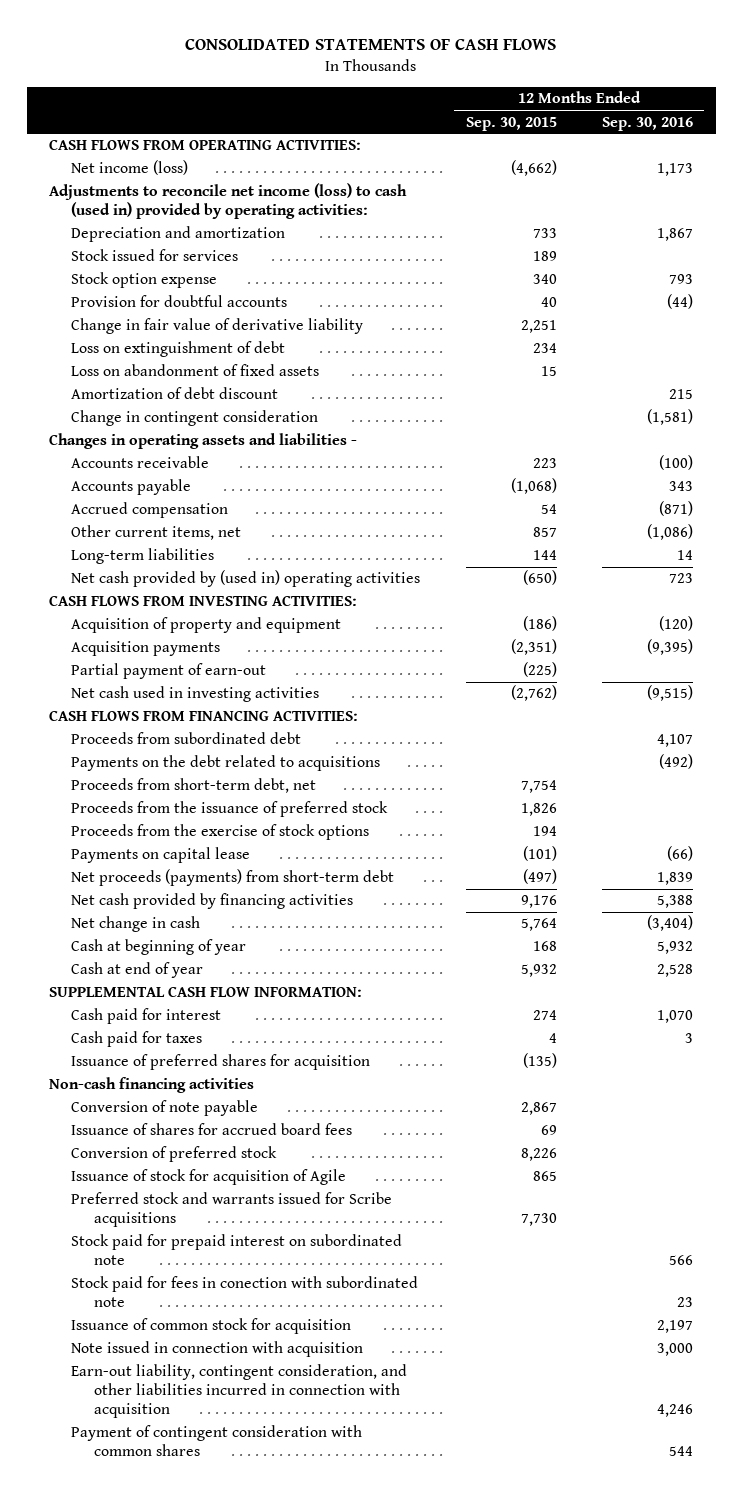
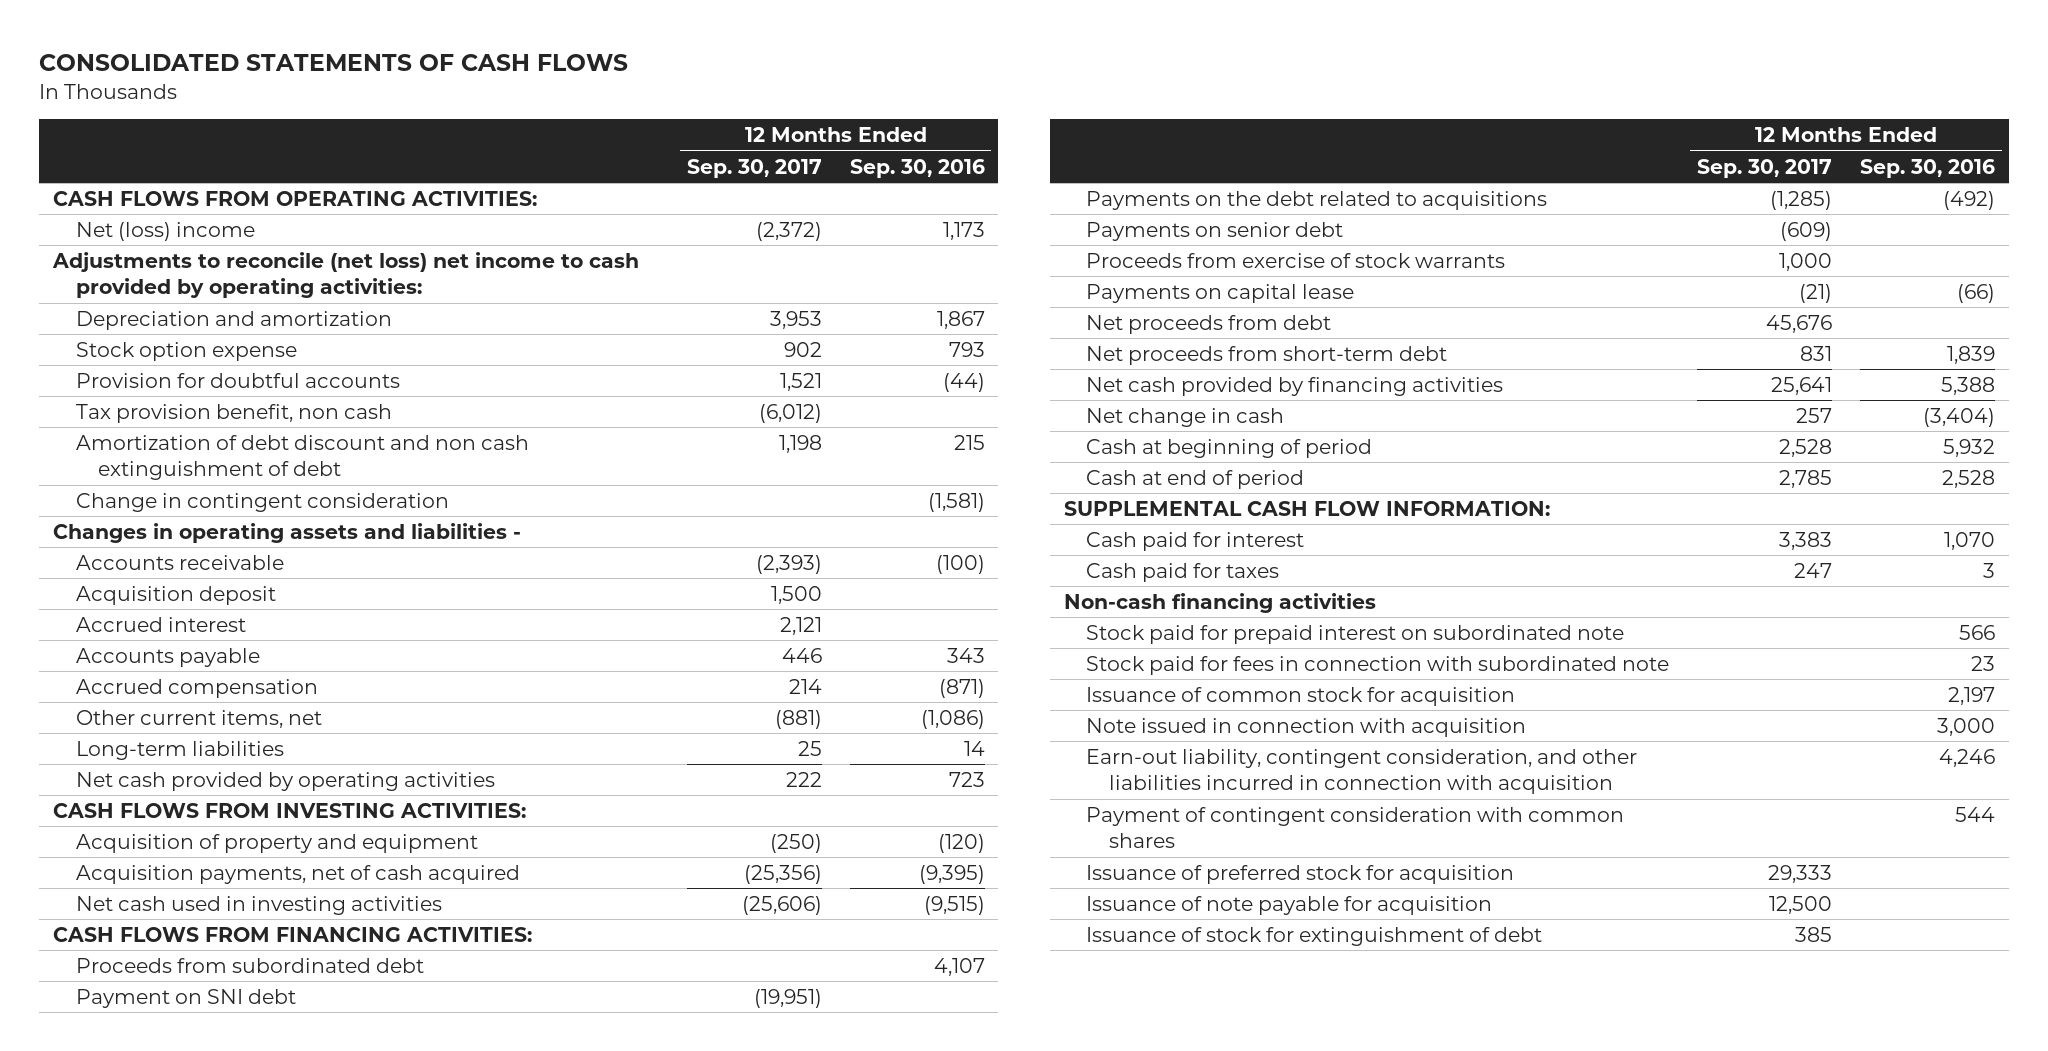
[465,116,557,131] Sep. 30, 2015 -> none
none -> [686,158,822,178] Sep. 30, 2017
[71,160,189,176] Net income (loss) -> [75,221,255,241] Net (loss) income
[49,183,408,220] Adjustments to reconcile net income (loss) to cash (used in) provided by operating activities: -> [52,251,640,299] Adjustments to reconcile (net loss) net income to cash provided by operating activities:
[71,249,239,262] Stock issued for services -> none
[71,318,364,335] Change in fair value of derivative liability -> none
[71,341,286,358] Loss on extinguishment of debt -> none
[71,364,320,377] Loss on abandonment of fixed assets -> none
none -> [75,403,392,423] Tax provision benefit, non cash
[71,387,279,400] Amortization of debt discount -> [75,434,529,481] Amortization of debt discount and non cash extinguishment of debt
none -> [75,585,276,605] Acquisition deposit
none -> [75,616,246,632] Accrued interest
[71,570,421,588] Net cash provided by (used in) operating activities -> [75,771,495,791] Net cash provided by operating activities
[71,663,267,680] Partial payment of earn-out -> none
[71,641,221,657] Acquisition payments -> [75,864,520,884] Acquisition payments, net of cash acquired
none -> [75,988,296,1008] Payment on SNI debt
[71,778,317,794] Proceeds from short-term debt, net -> none
[71,801,389,818] Proceeds from the issuance of preferred stock -> none
none -> [1086,221,1344,241] Payments on senior debt
[71,824,370,841] Proceeds from the exercise of stock options -> [1086,252,1506,268] Proceeds from exercise of stock warrants
none -> [1086,314,1332,334] Net proceeds from debt
[71,869,395,887] Net proceeds (payments) from short-term debt -> [1086,345,1448,365] Net proceeds from short-term debt
[71,939,247,956] Cash at beginning of year -> [1086,438,1373,458] Cash at beginning of period
[71,962,204,979] Cash at end of year -> [1086,469,1305,489] Cash at end of period
[71,1054,371,1071] Issuance of preferred shares for acquisition -> none
[71,1100,259,1117] Conversion of note payable -> none
[71,1123,353,1136] Issuance of shares for accrued board fees -> none
[71,1146,278,1163] Conversion of preferred stock -> none
[71,1169,347,1186] Issuance of stock for acquisition of Agile -> none
[71,1192,393,1228] Preferred stock and warrants issued for Scribe acquisitions -> none
[71,1276,419,1308] Stock paid for fees in conection with subordinated note -> [1086,655,1670,675] Stock paid for fees in connection with subordinated note
none -> [1086,864,1515,884] Issuance of preferred stock for acquisition
none -> [1086,895,1493,915] Issuance of note payable for acquisition
none -> [1086,926,1543,946] Issuance of stock for extinguishment of debt

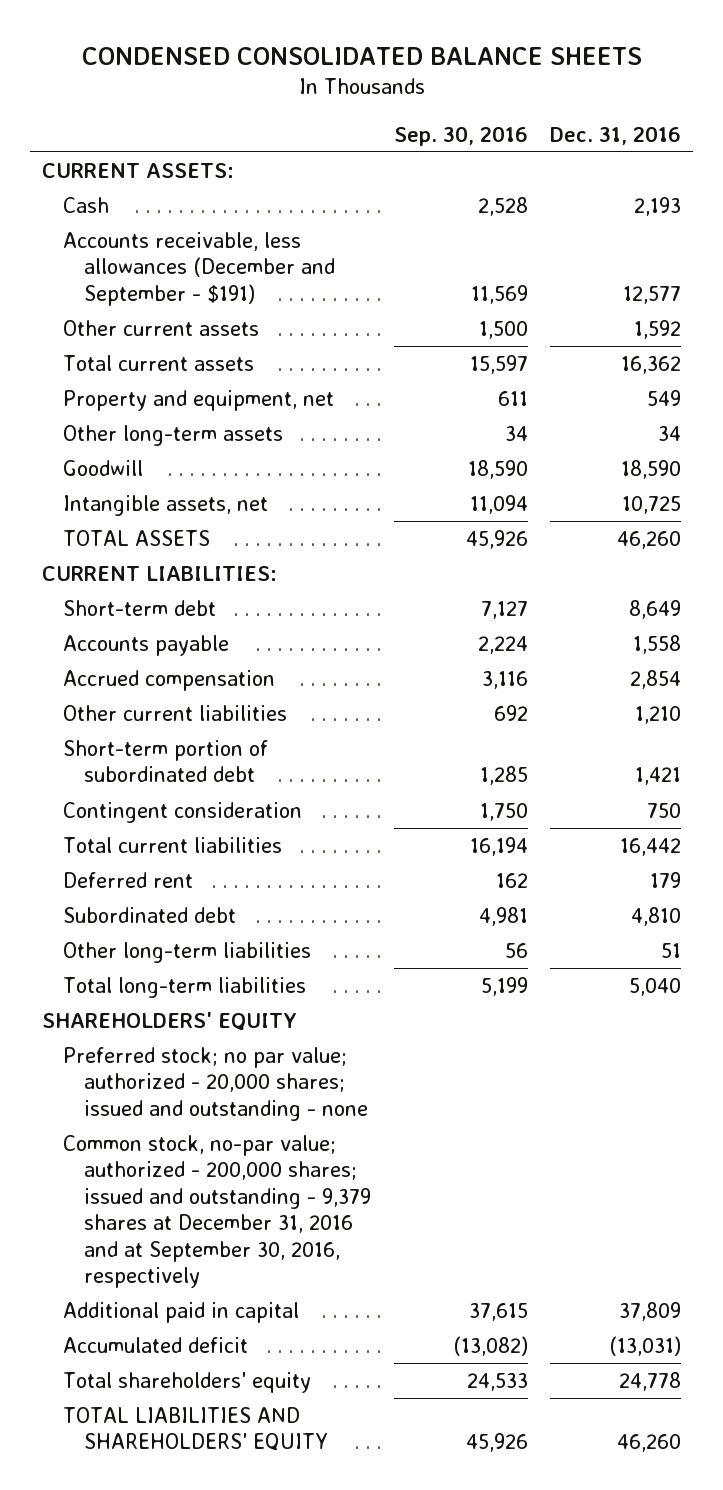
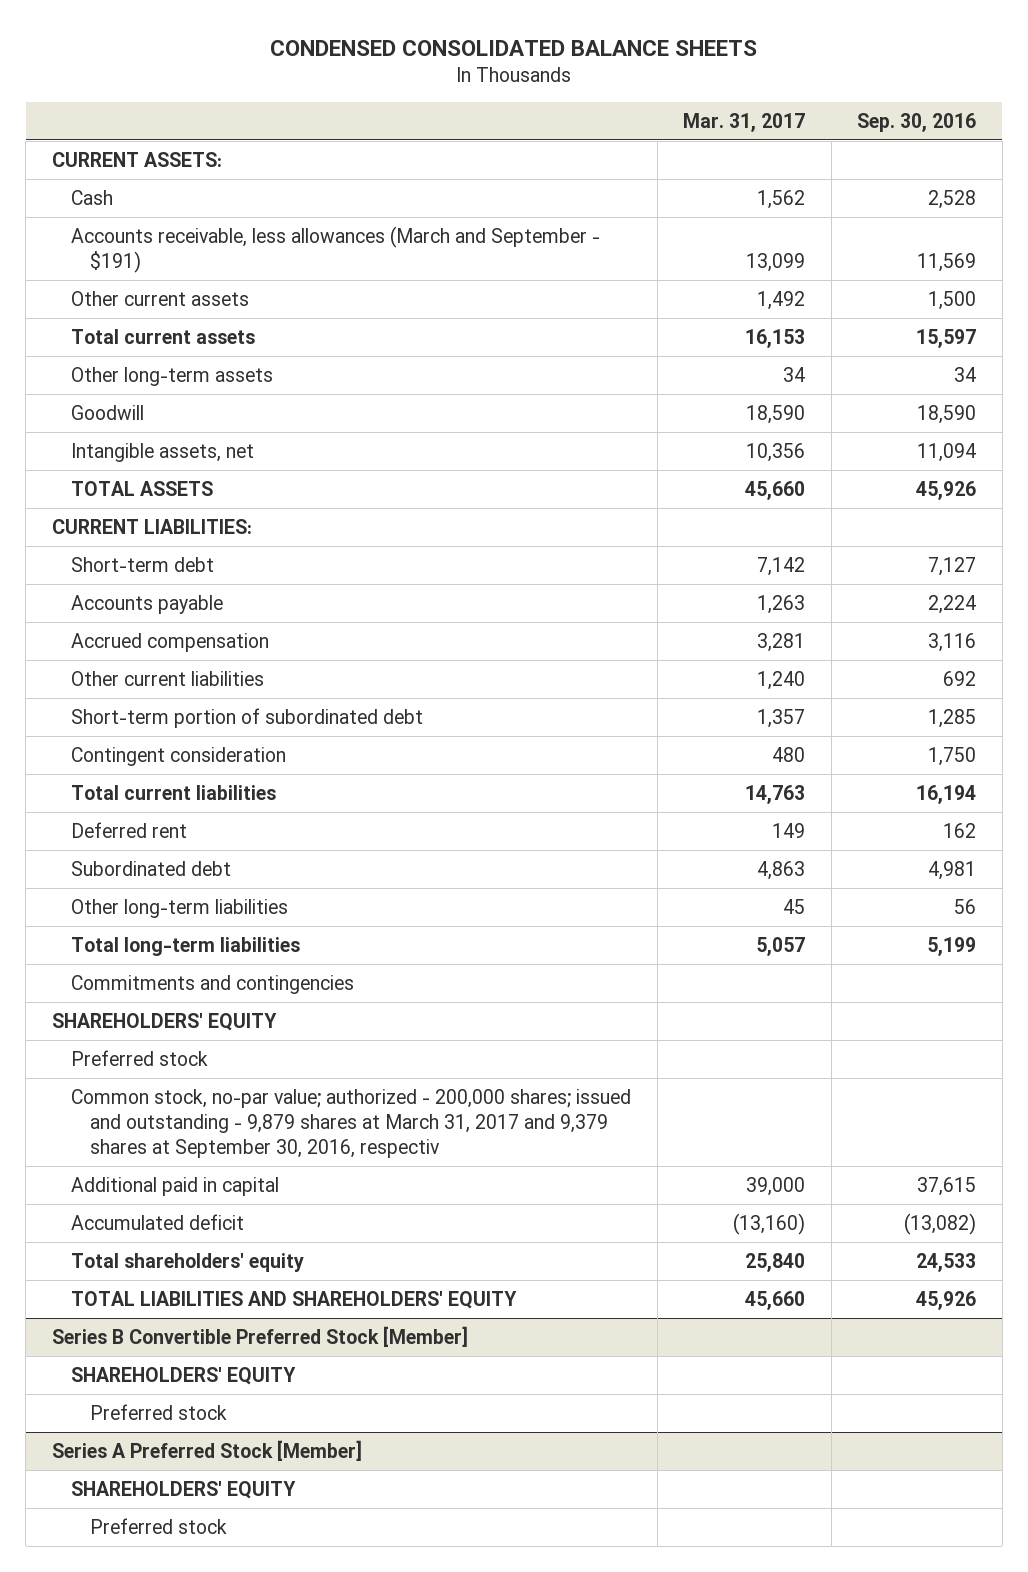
[550,125,682,145] Dec. 31, 2016 -> none
none -> [683,112,806,132] Mar. 31, 2017
[62,232,336,306] Accounts receivable, less allowances (December and September - $191) -> [71,225,601,274] Accounts receivable, less allowances (March and September - $191)
[62,390,334,412] Property and equipment, net -> none
none -> [71,974,355,994] Commitments and contingencies
[62,1047,369,1121] Preferred stock; no par value; authorized - 20,000 shares; issued and outstanding - none -> [71,1049,209,1066] Preferred stock
[62,1135,372,1289] Common stock, no-par value; authorized - 200,000 shares; issued and outstanding - 9,379 shares at December 31, 2016 and at September 30, 2016, respectively -> [71,1088,632,1159] Common stock, no-par value; authorized - 200,000 shares; issued and outstanding - 9,879 shares at March 31, 2017 and 9,379 shares at September 30, 2016, respectiv
none -> [51,1325,468,1347] Series B Convertible Preferred Stock [Member]
none -> [71,1366,297,1385] SHAREHOLDERS' EQUITY
none -> [90,1403,228,1420] Preferred stock
none -> [51,1439,362,1461] Series A Preferred Stock [Member]
none -> [71,1480,297,1499] SHAREHOLDERS' EQUITY
none -> [90,1517,228,1534] Preferred stock

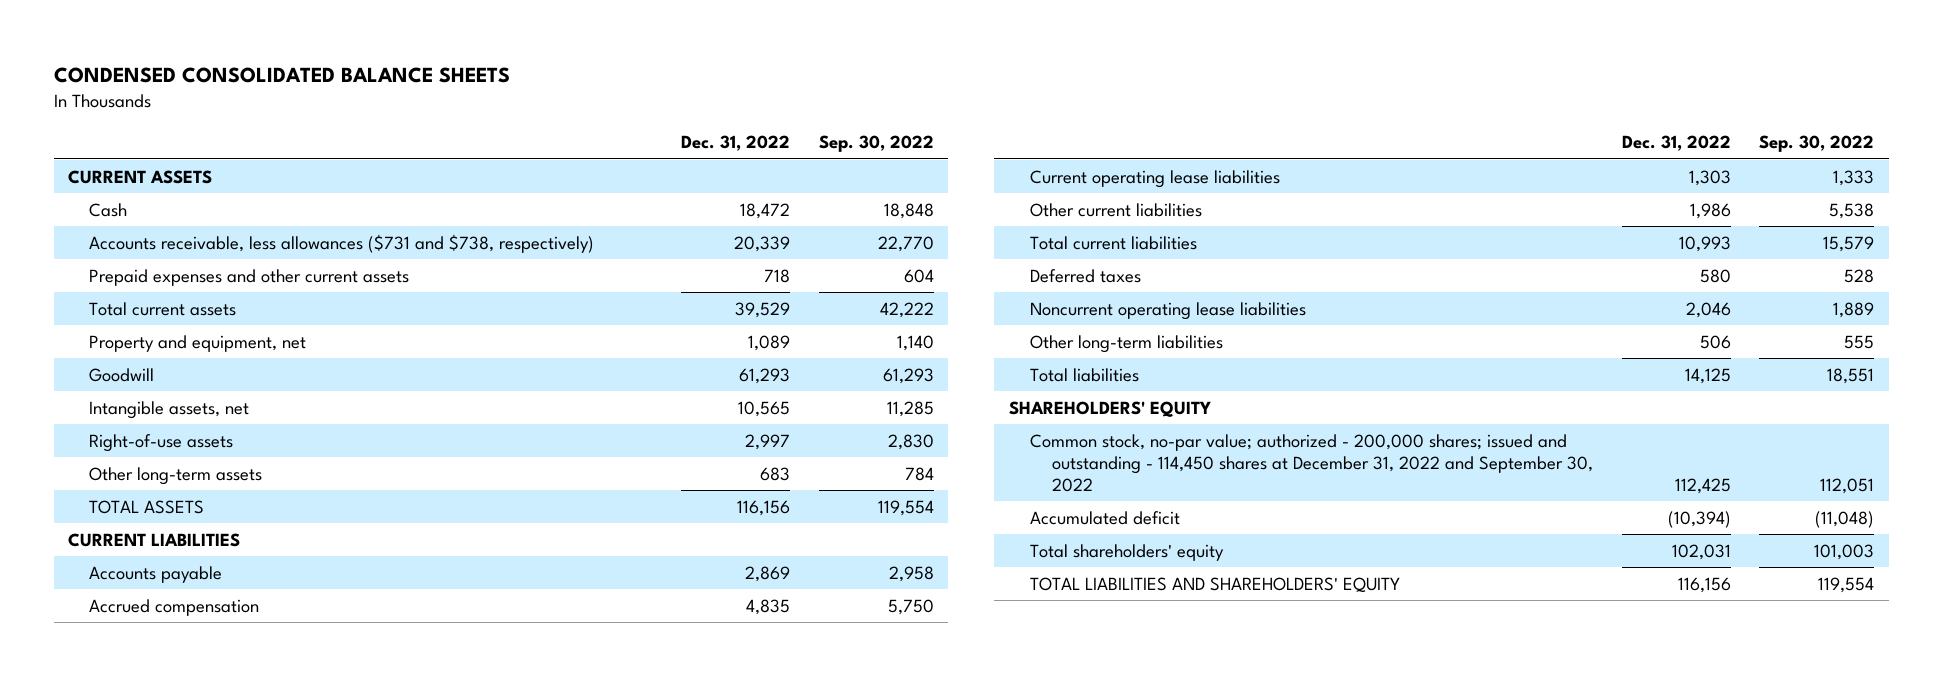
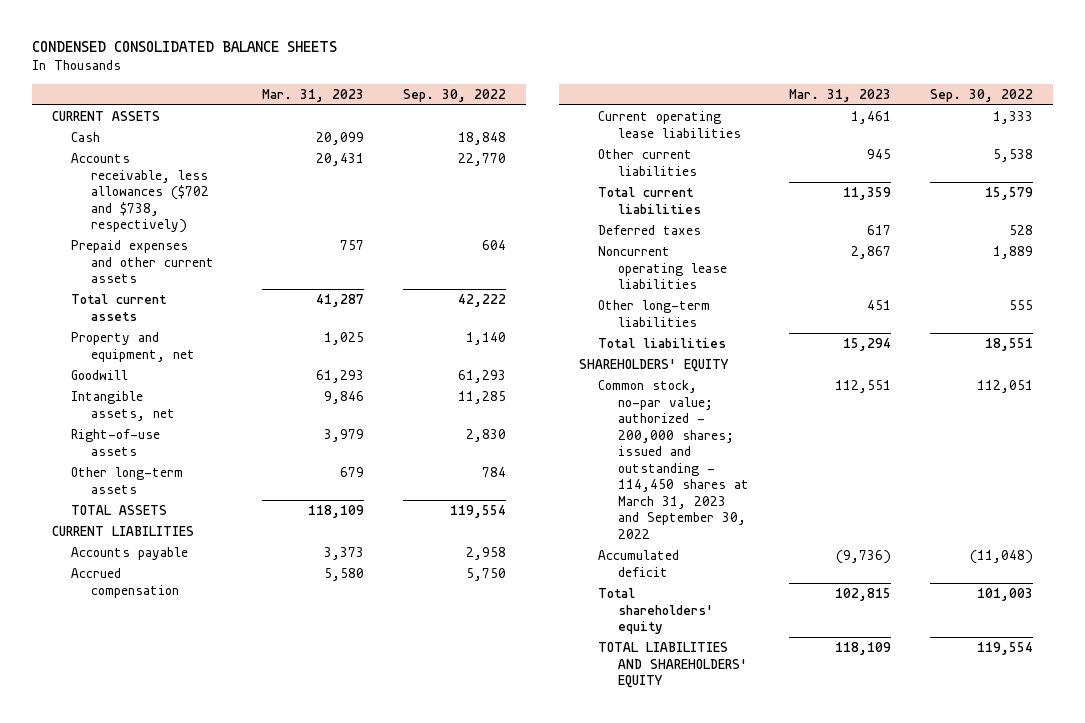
[680,135,790,152] Dec. 31, 2022 -> none
none -> [261,88,364,102] Mar. 31, 2023
[89,233,595,253] Accounts receivable, less allowances ($731 and $738, respectively) -> [71,153,210,234] Accounts receivable, less allowances ($702 and $738, respectively)
[1030,433,1593,492] Common stock, no-par value; authorized - 200,000 shares; issued and outstanding - 114,450 shares at December 31, 2022 and September 30, 2022 -> [598,380,750,539] Common stock, no-par value; authorized - 200,000 shares; issued and outstanding - 114,450 shares at March 31, 2023 and September 30, 2022

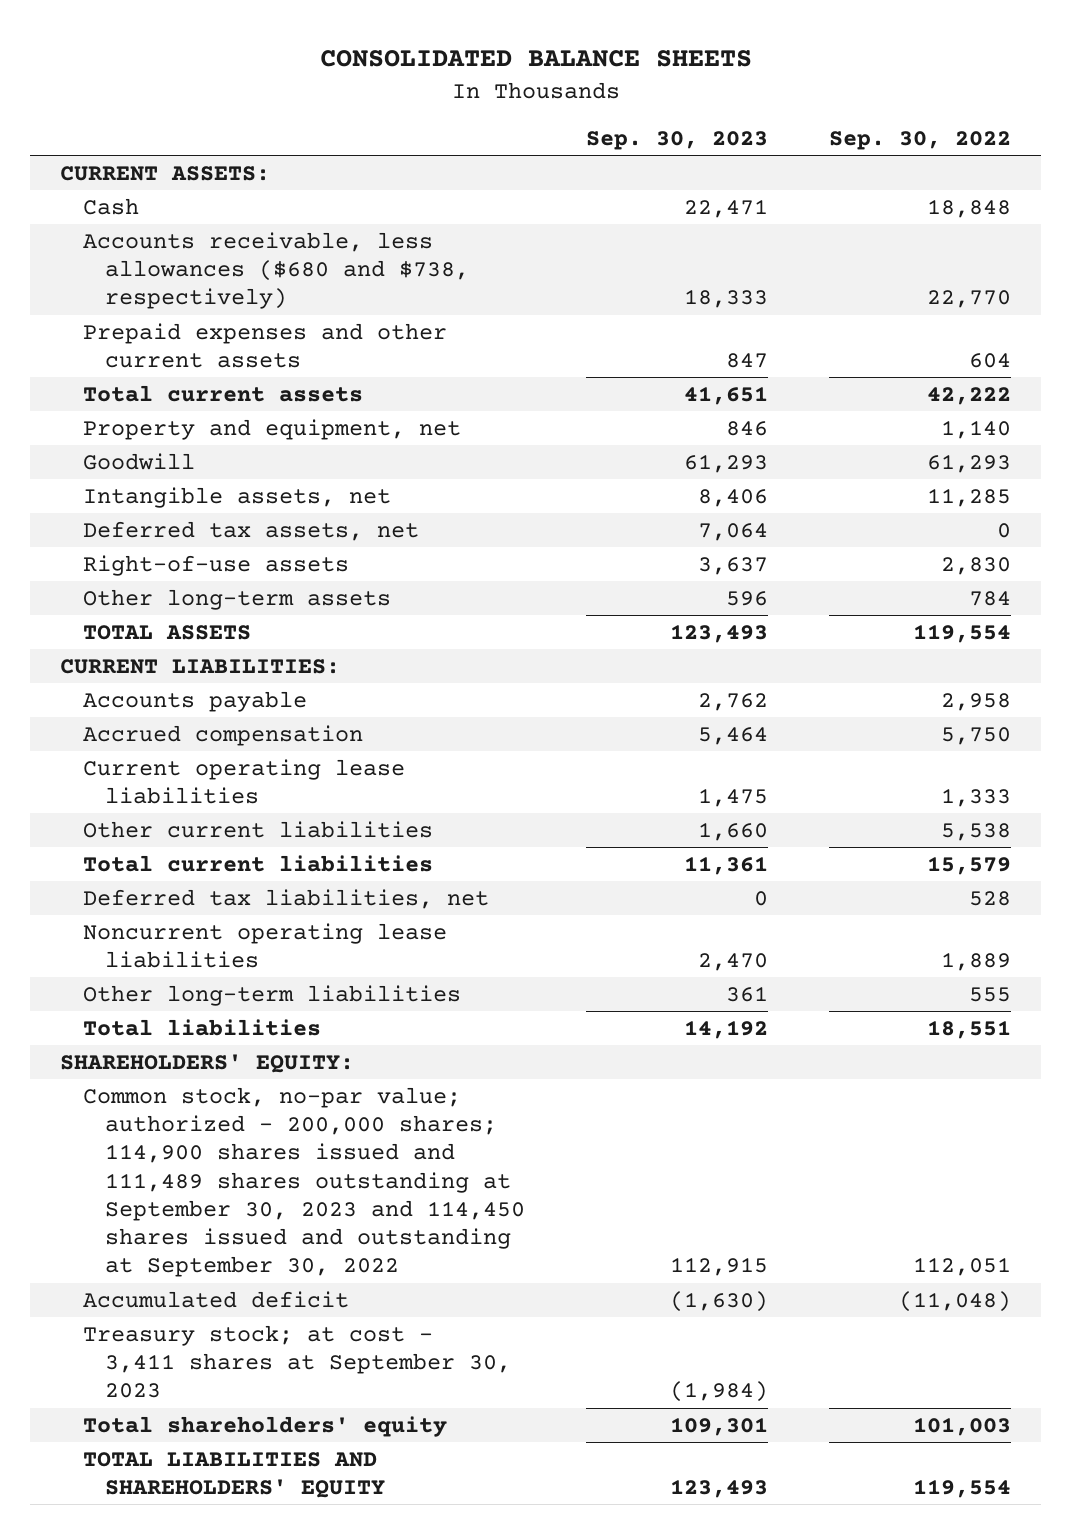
[31,41,337,53] CONDENSED CONSOLIDATED BALANCE SHEETS -> [319,50,752,68] CONSOLIDATED BALANCE SHEETS
[261,88,364,102] Mar. 31, 2023 -> none
none -> [585,130,768,150] Sep. 30, 2023
[51,111,160,122] CURRENT ASSETS -> [60,165,271,181] CURRENT ASSETS:
[71,153,210,234] Accounts receivable, less allowances ($702 and $738, respectively) -> [82,231,469,310] Accounts receivable, less allowances ($680 and $738, respectively)
none -> [82,520,419,541] Deferred tax assets, net
[51,526,194,537] CURRENT LIABILITIES -> [60,658,341,674] CURRENT LIABILITIES:
[598,225,702,236] Deferred taxes -> [82,888,489,909] Deferred tax liabilities, net
[578,359,729,373] SHAREHOLDERS' EQUITY -> [60,1053,355,1073] SHAREHOLDERS' EQUITY:
[598,380,750,539] Common stock, no-par value; authorized - 200,000 shares; issued and outstanding - 114,450 shares at March 31, 2023 and September 30, 2022 -> [82,1086,525,1278] Common stock, no-par value; authorized - 200,000 shares; 114,900 shares issued and 111,489 shares outstanding at September 30, 2023 and 114,450 shares issued and outstanding at September 30, 2022
none -> [82,1324,511,1399] Treasury stock; at cost - 3,411 shares at September 30, 2023

